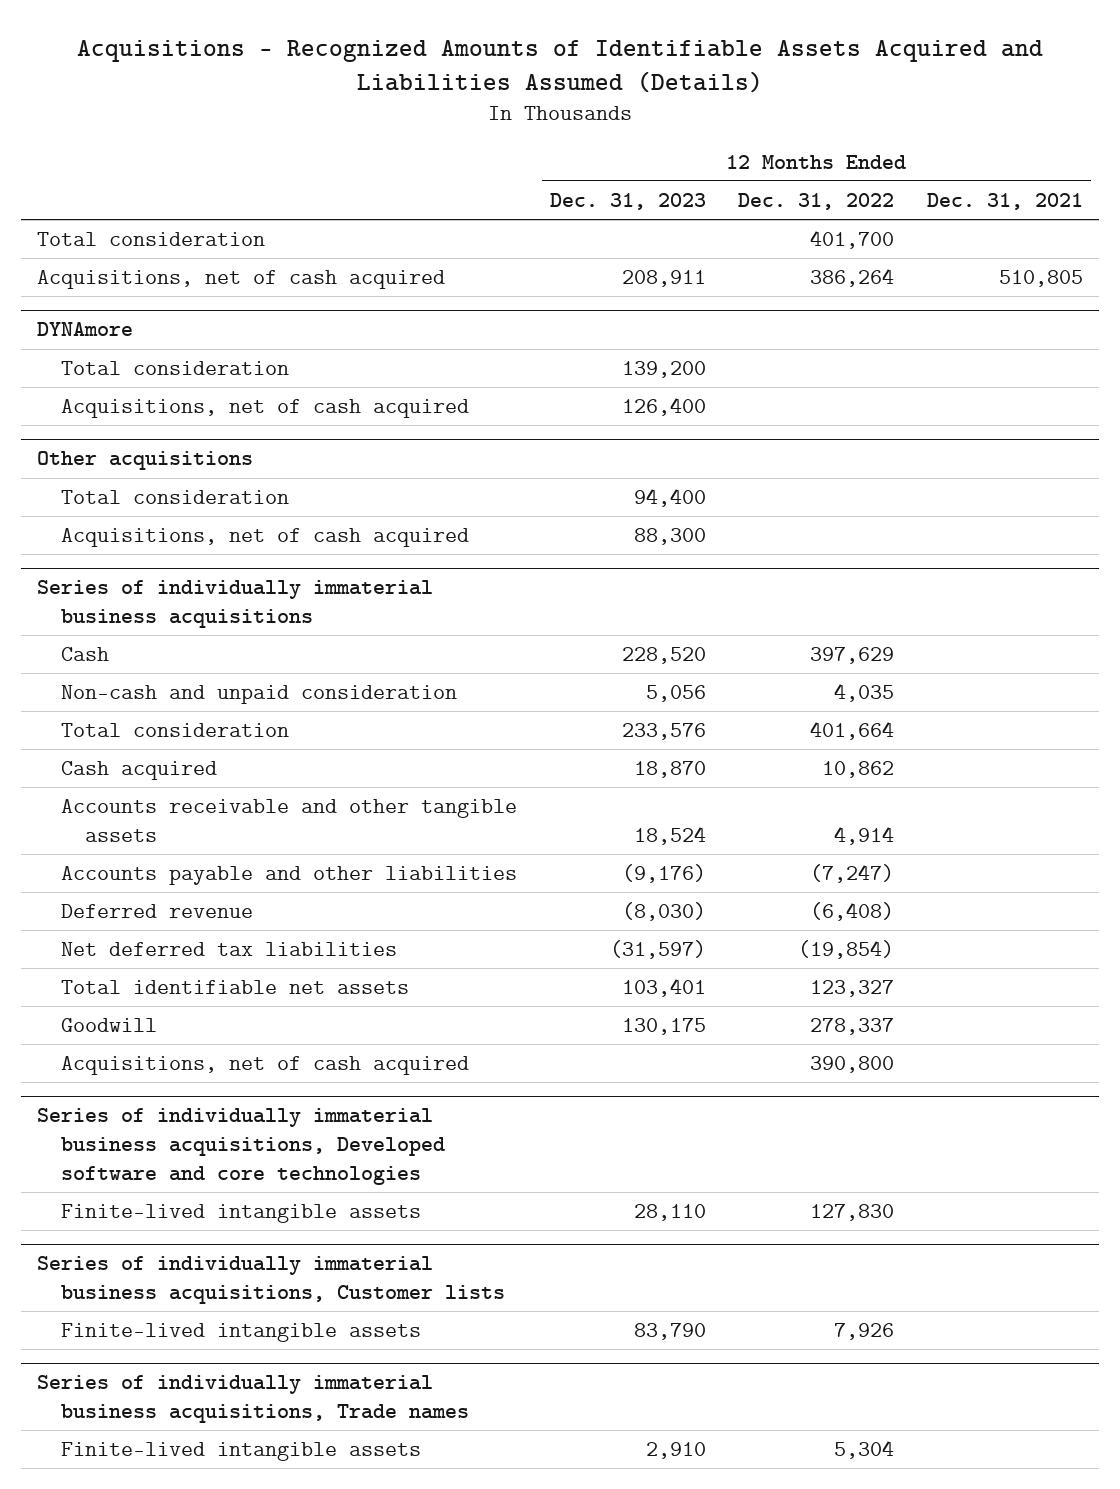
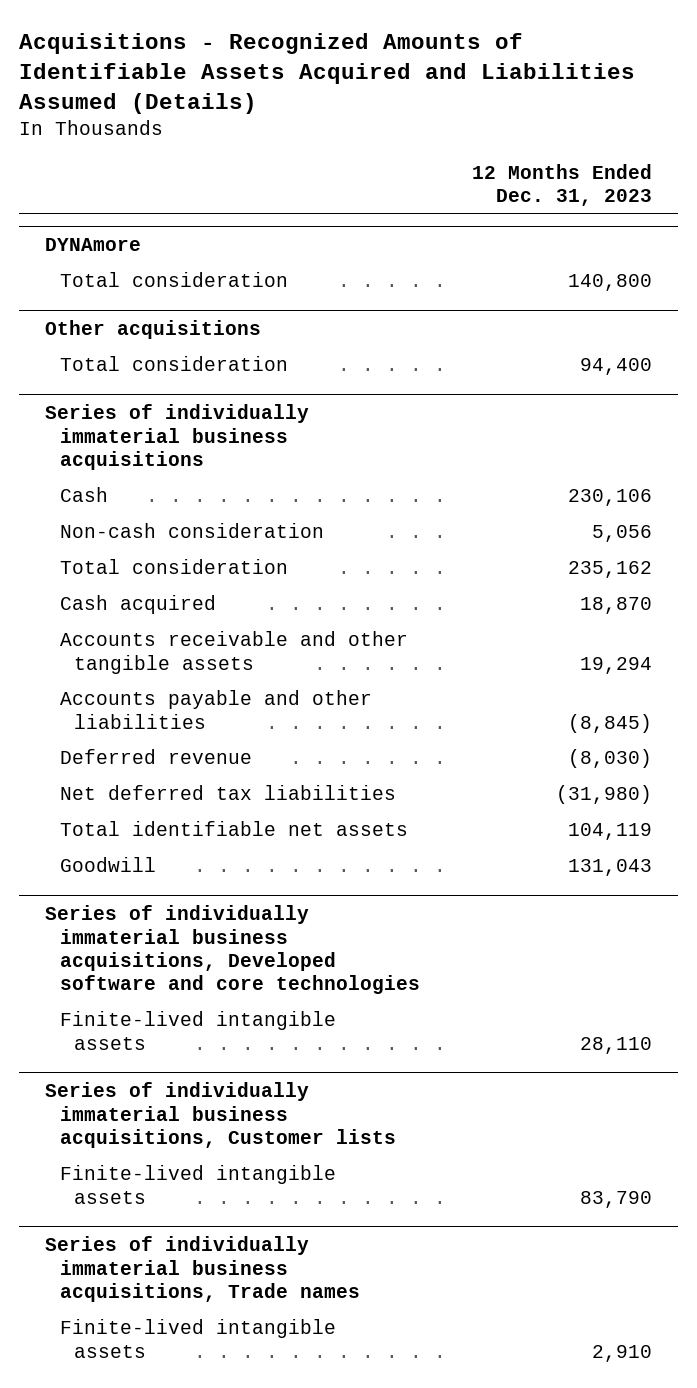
[738,192,895,210] Dec. 31, 2022 -> none
[926,192,1083,210] Dec. 31, 2021 -> none
[37,231,266,246] Total consideration -> none
[37,269,446,289] Acquisitions, net of cash acquired -> none
[61,398,470,418] Acquisitions, net of cash acquired -> none
[621,360,706,378] 139,200 -> [568,274,653,292] 140,800
[61,527,470,547] Acquisitions, net of cash acquired -> none
[621,646,706,664] 228,520 -> [568,489,653,507] 230,106
[61,684,458,704] Non-cash and unpaid consideration -> [59,523,324,539] Non-cash consideration
[621,722,706,740] 233,576 -> [568,561,653,579] 235,162
[633,825,706,845] 18,524 -> [580,656,653,674] 19,294
[621,863,706,883] (9,176) -> [568,713,653,733] (8,845)
[61,1055,470,1075] Acquisitions, net of cash acquired -> none
[609,939,706,959] (31,597) -> [556,785,653,805] (31,980)
[621,977,706,997] 103,401 -> [568,823,653,841] 104,119
[621,1017,706,1035] 130,175 -> [568,859,653,877] 131,043

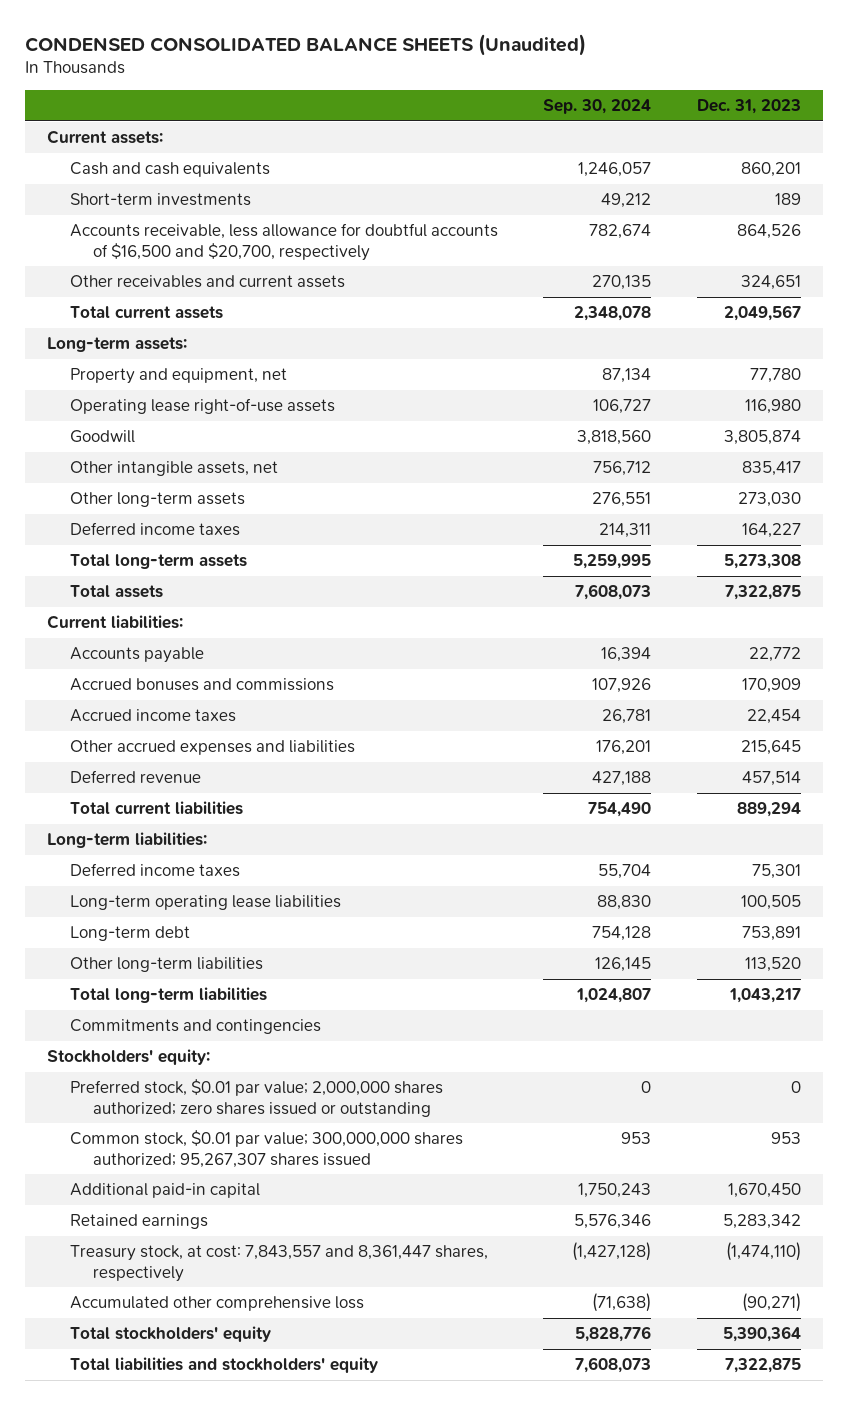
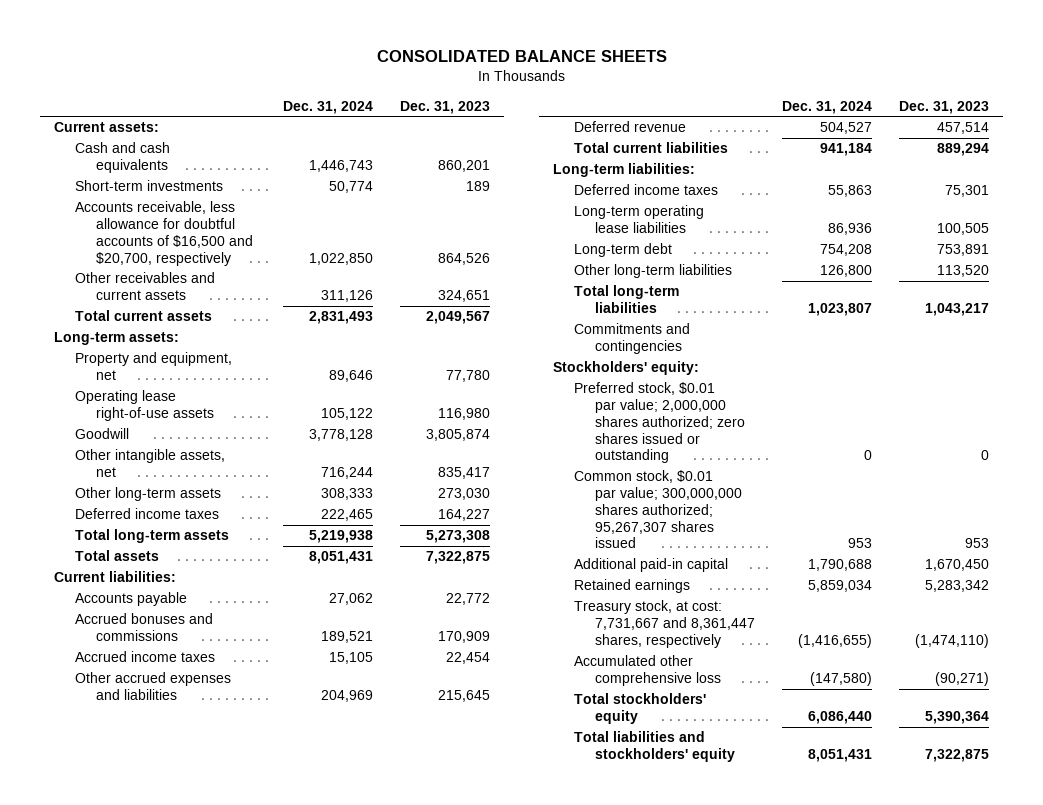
[24,33,586,56] CONDENSED CONSOLIDATED BALANCE SHEETS (Unaudited) -> [376,49,667,62] CONSOLIDATED BALANCE SHEETS
[543,99,652,115] Sep. 30, 2024 -> none
none -> [282,100,373,114] Dec. 31, 2024
[70,1244,489,1282] Treasury stock, at cost: 7,843,557 and 8,361,447 shares, respectively -> [573,600,755,648] Treasury stock, at cost: 7,731,667 and 8,361,447 shares, respectively

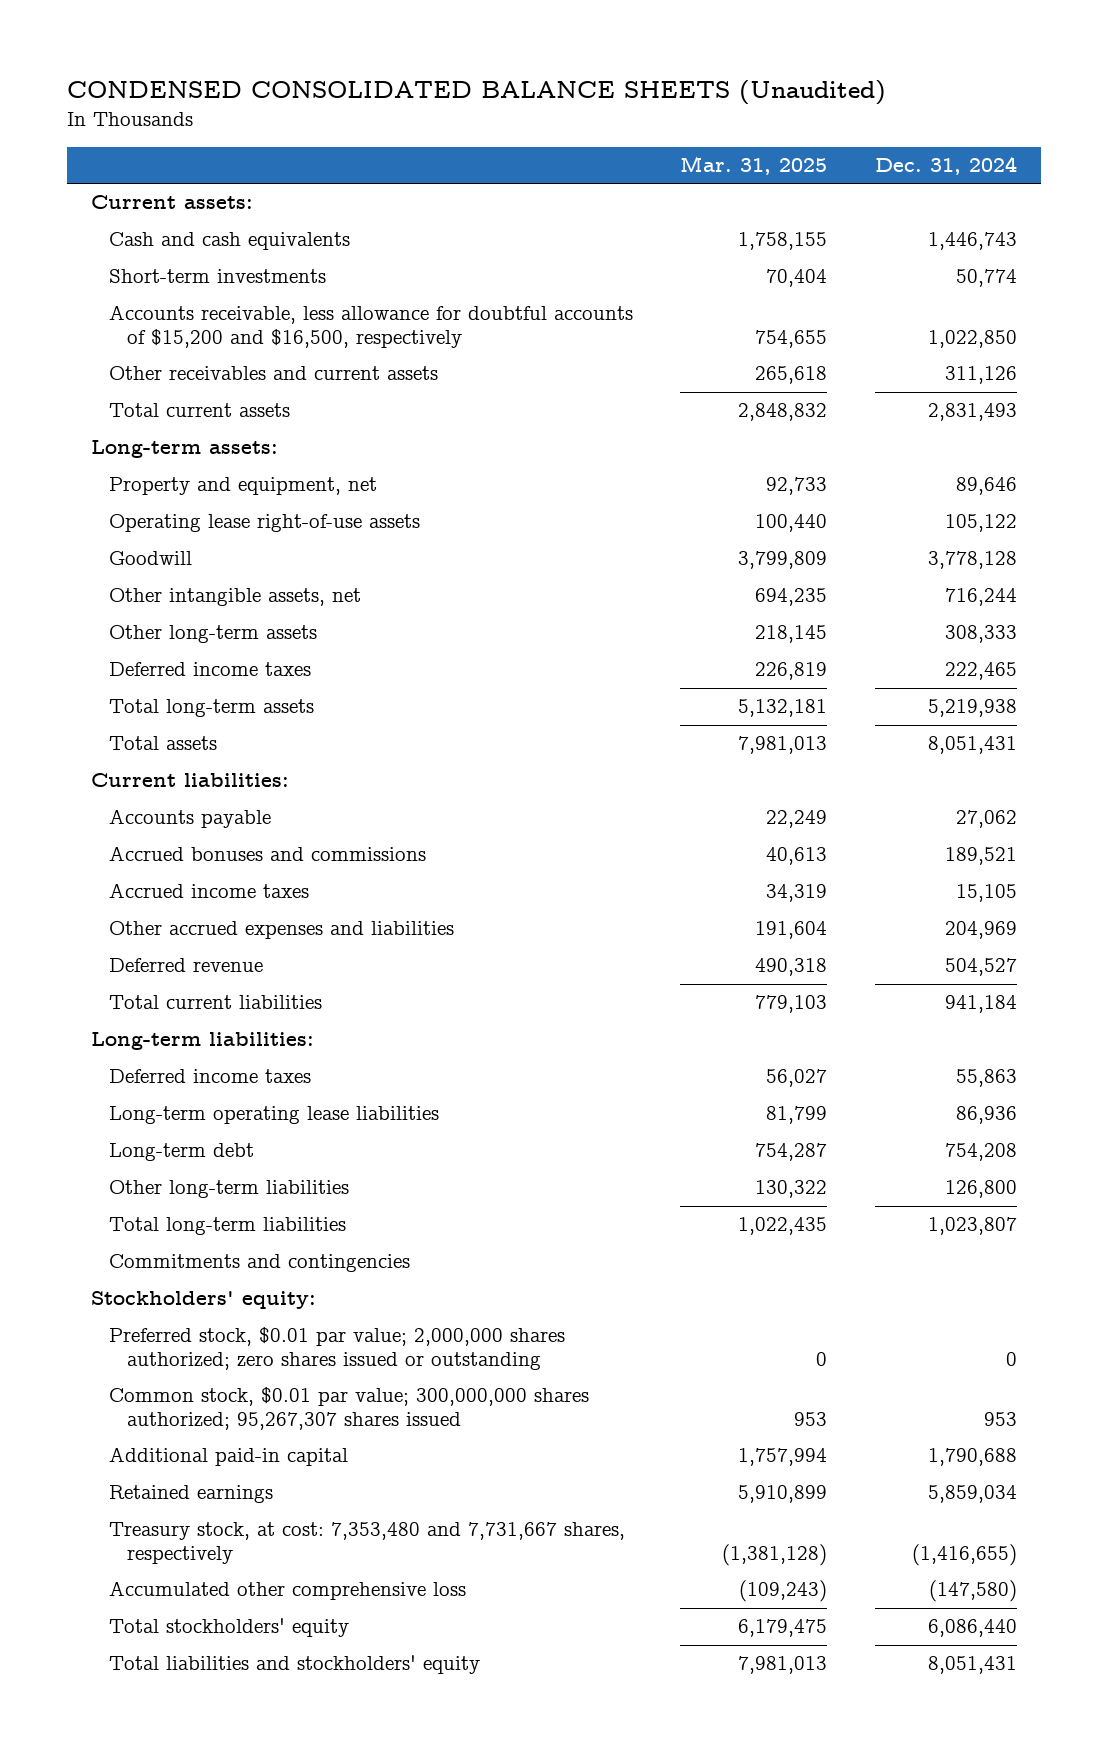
[376,49,667,62] CONSOLIDATED BALANCE SHEETS -> [66,80,886,106] CONDENSED CONSOLIDATED BALANCE SHEETS (Unaudited)
[400,100,491,114] Dec. 31, 2023 -> none
none -> [680,155,828,175] Mar. 31, 2025
[74,201,253,266] Accounts receivable, less allowance for doubtful accounts of $16,500 and $20,700, respectively -> [108,305,633,348] Accounts receivable, less allowance for doubtful accounts of $15,200 and $16,500, respectively
[573,600,755,648] Treasury stock, at cost: 7,731,667 and 8,361,447 shares, respectively -> [108,1522,625,1564] Treasury stock, at cost: 7,353,480 and 7,731,667 shares, respectively

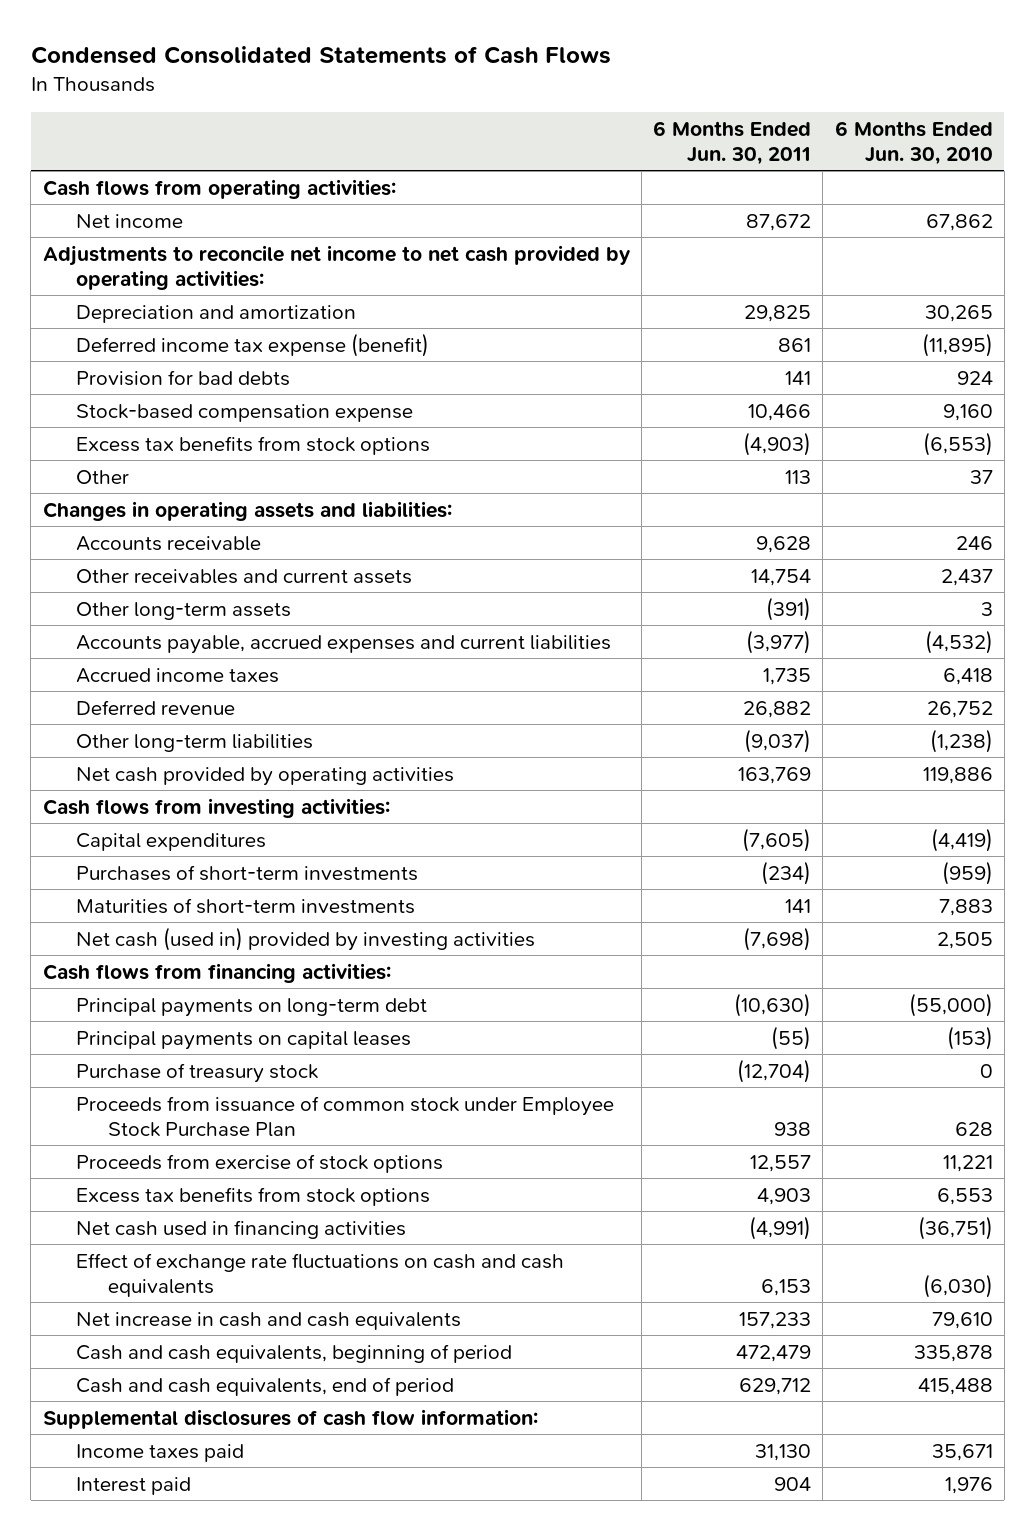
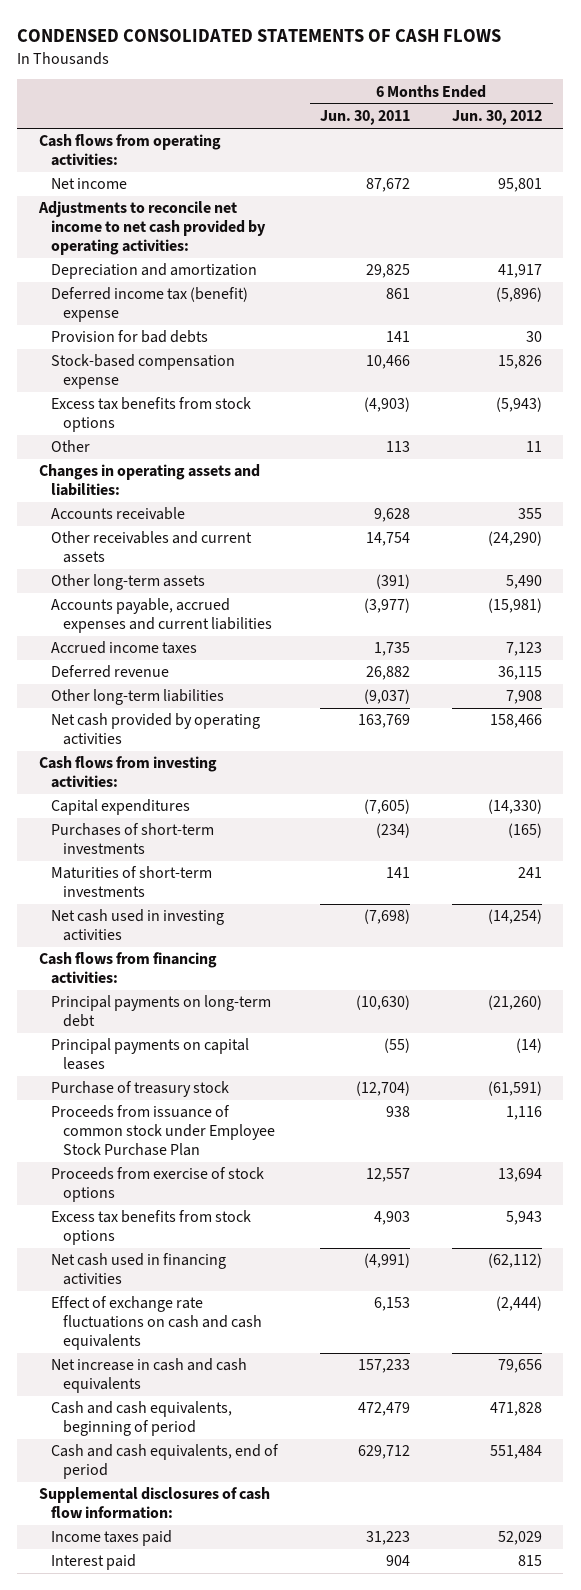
[30,46,611,65] Condensed Consolidated Statements of Cash Flows -> [17,29,502,43] CONDENSED CONSOLIDATED STATEMENTS OF CASH FLOWS
[834,120,993,165] 6 Months Ended Jun. 30, 2010 -> none
none -> [452,110,543,126] Jun. 30, 2012
[75,332,429,357] Deferred income tax expense (benefit) -> [50,287,248,323] Deferred income tax (benefit) expense
[75,926,535,951] Net cash (used in) provided by investing activities -> [50,909,224,942] Net cash used in investing activities
[755,1443,812,1461] 31,130 -> [366,1531,411,1546] 31,223

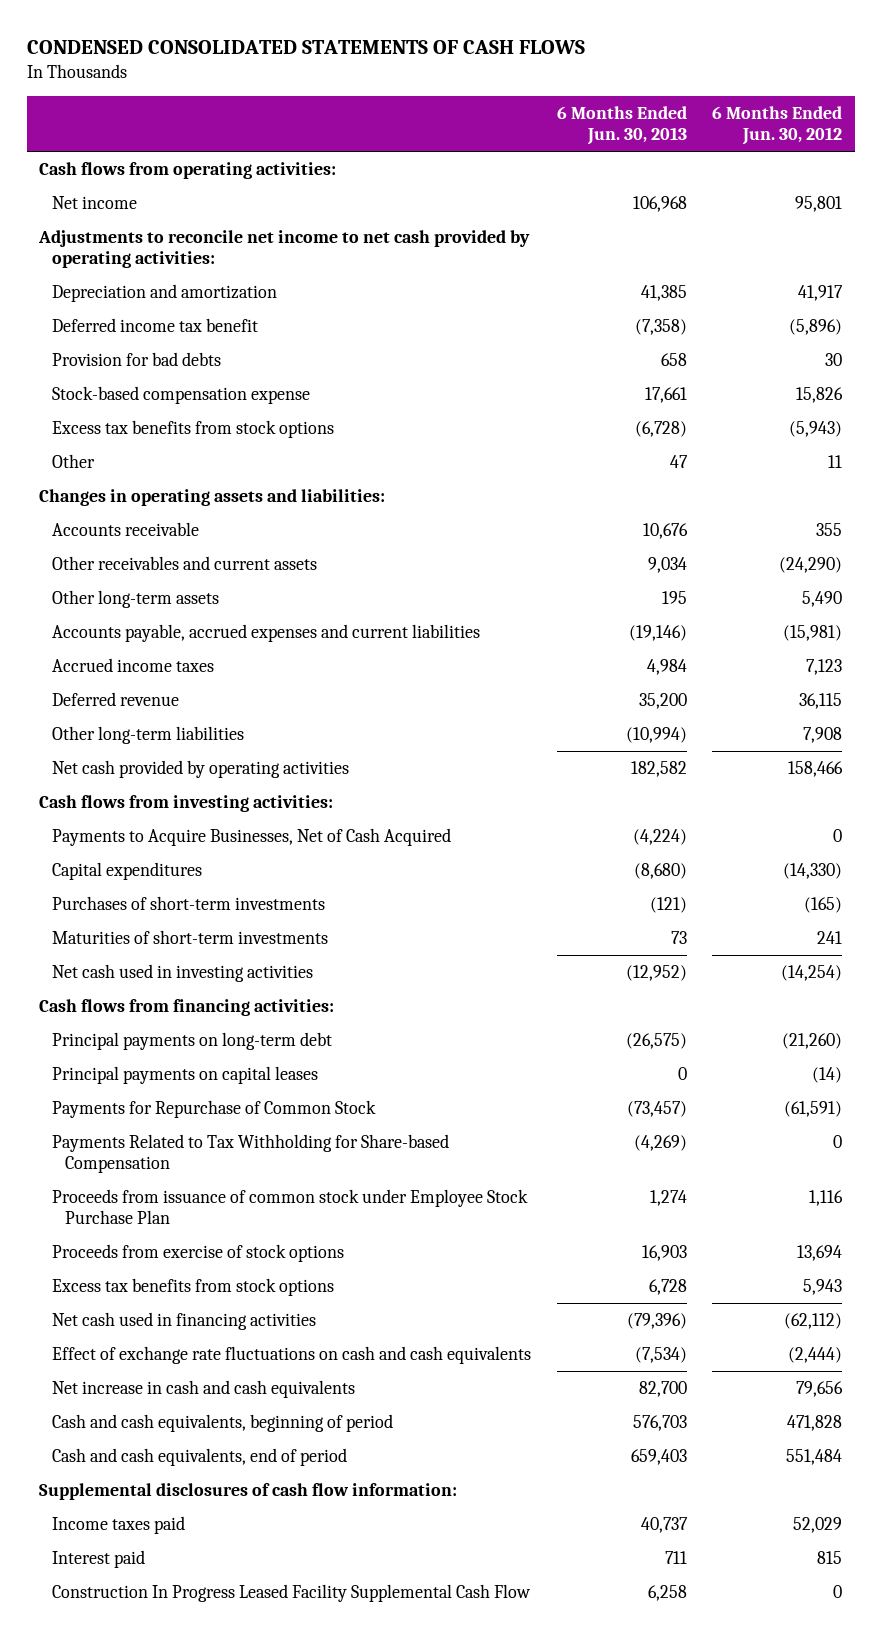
[320,110,411,126] Jun. 30, 2011 -> none
none -> [556,106,687,146] 6 Months Ended Jun. 30, 2013
[50,287,248,323] Deferred income tax (benefit) expense -> [52,318,259,333] Deferred income tax benefit
none -> [52,828,452,847] Payments to Acquire Businesses, Net of Cash Acquired
[50,1081,229,1098] Purchase of treasury stock -> [52,1100,377,1119] Payments for Repurchase of Common Stock
none -> [52,1134,450,1174] Payments Related to Tax Withholding for Share-based Compensation
none -> [52,1584,532,1603] Construction In Progress Leased Facility Supplemental Cash Flow

